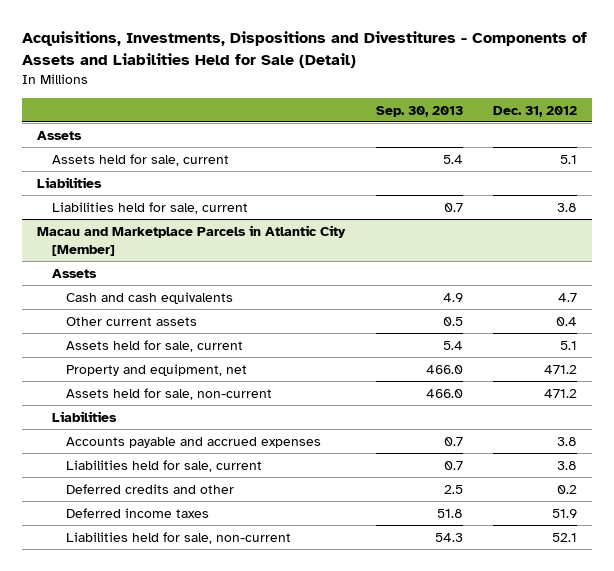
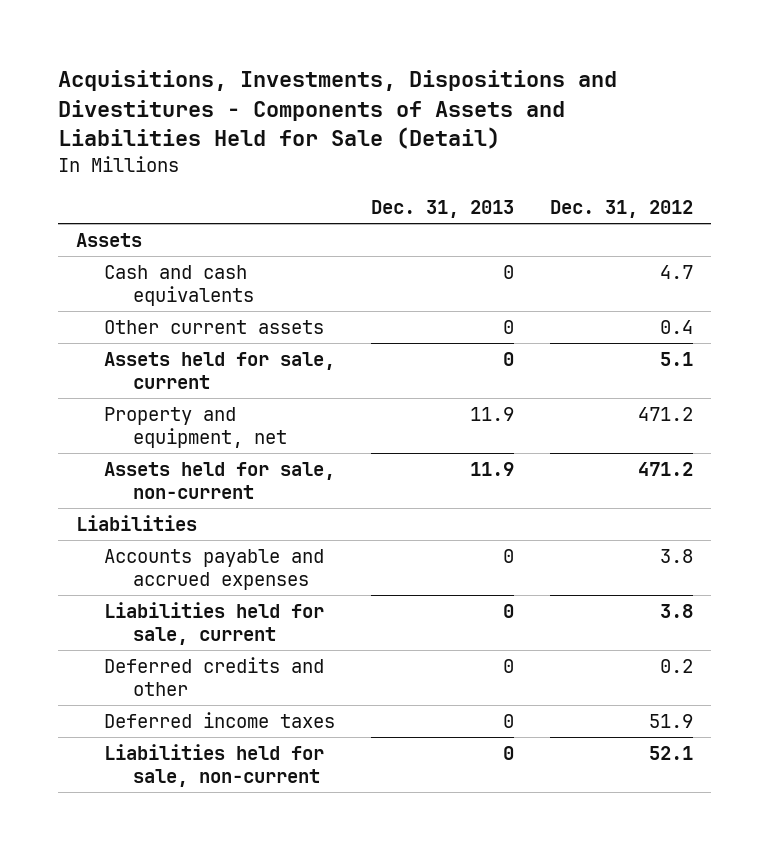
[375,105,463,117] Sep. 30, 2013 -> none
none -> [371,200,515,219] Dec. 31, 2013
[51,153,229,166] Assets held for sale, current -> none
[36,176,102,188] Liabilities -> none
[51,201,248,214] Liabilities held for sale, current -> none
[36,224,346,256] Macau and Marketplace Parcels in Atlantic City [Member] -> none
[51,268,97,278] Assets -> none

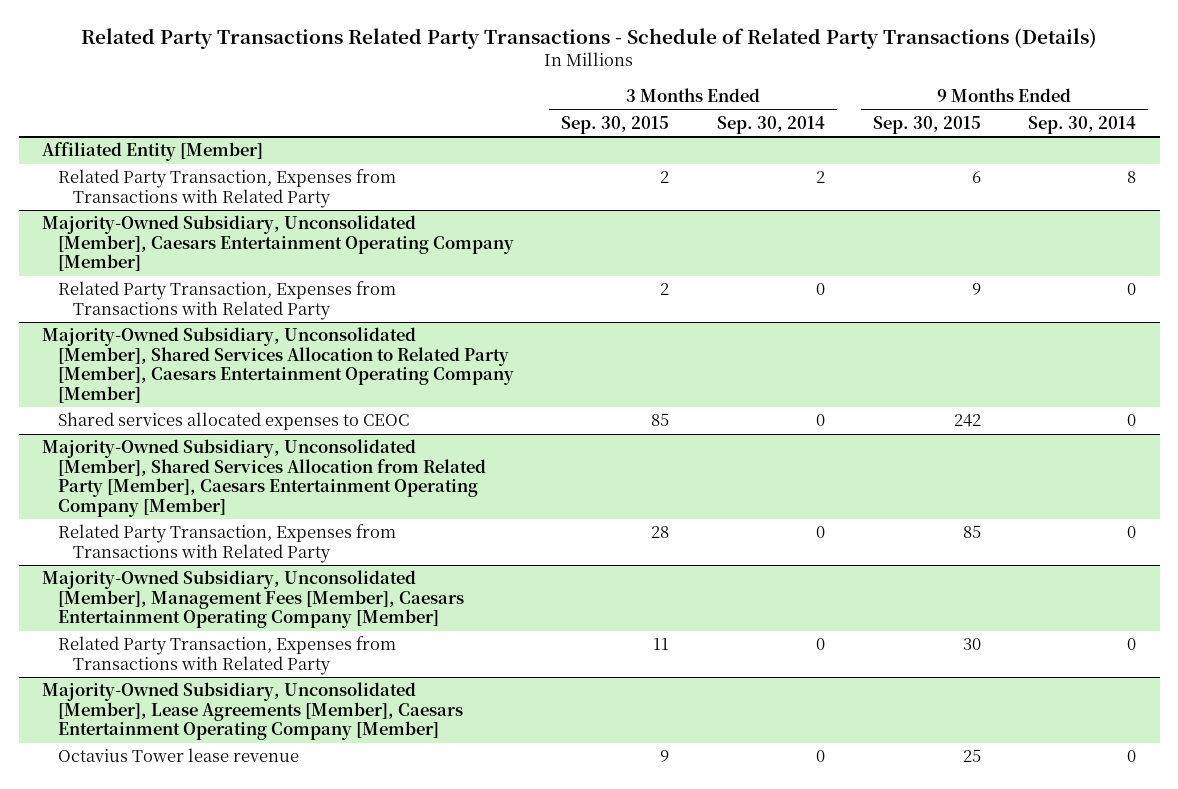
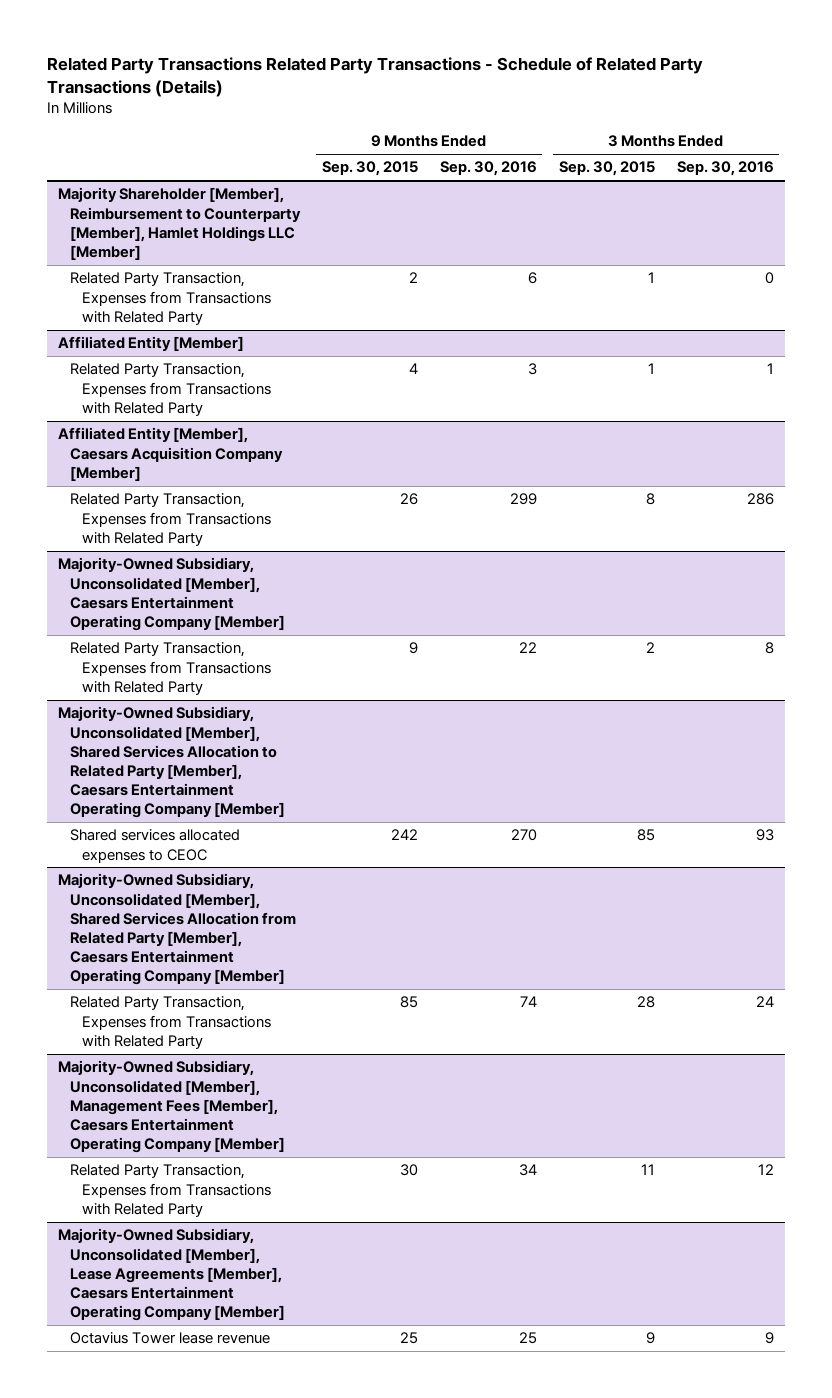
[716,115,825,134] Sep. 30, 2014 -> none
[1028,115,1137,134] Sep. 30, 2014 -> none
none -> [439,161,537,177] Sep. 30, 2016
none -> [676,161,774,177] Sep. 30, 2016
none -> [58,187,301,260] Majority Shareholder [Member], Reimbursement to Counterparty [Member], Hamlet Holdings LLC [Member]
none -> [69,272,271,325] Related Party Transaction, Expenses from Transactions with Related Party
[660,171,670,184] 2 -> [647,363,655,375] 1
[971,171,981,184] 6 -> [408,363,418,375] 4
none -> [58,427,283,481] Affiliated Entity [Member], Caesars Acquisition Company [Member]
none -> [69,493,271,546] Related Party Transaction, Expenses from Transactions with Related Party

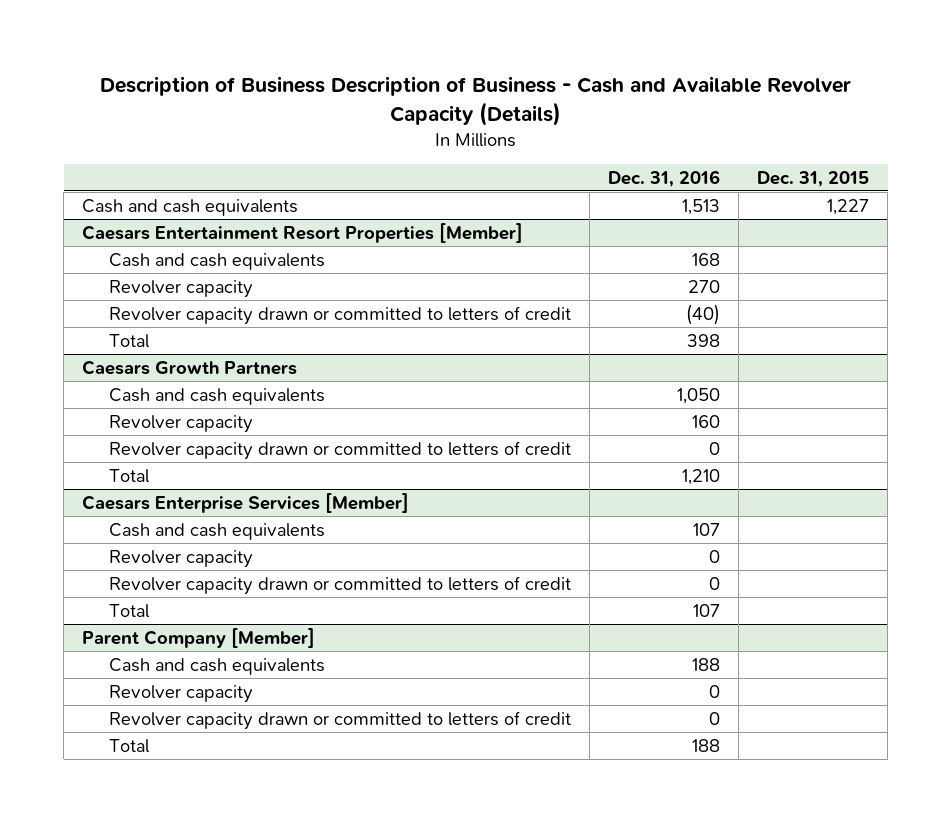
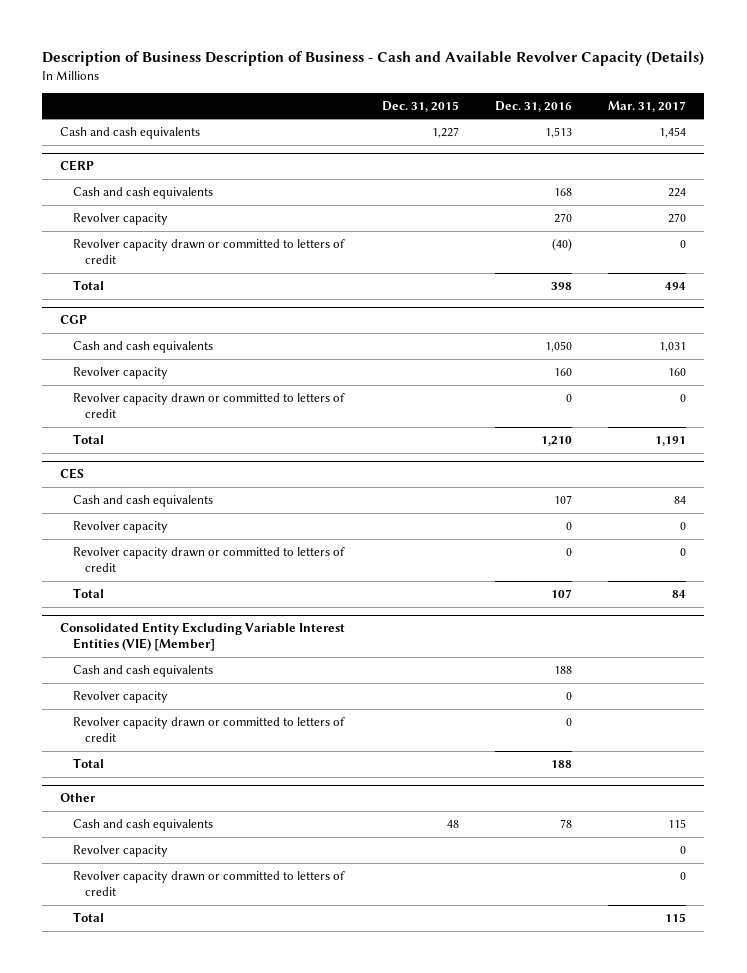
none -> [608,100,687,112] Mar. 31, 2017
[82,222,524,243] Caesars Entertainment Resort Properties [Member] -> [60,160,95,172] CERP
[82,359,298,375] Caesars Growth Partners -> [60,315,88,325] CGP
[82,492,410,513] Caesars Enterprise Services [Member] -> [60,468,85,480] CES
[82,627,316,648] Parent Company [Member] -> none
none -> [60,622,346,652] Consolidated Entity Excluding Variable Interest Entities (VIE) [Member]
none -> [60,793,97,803] Other
none -> [72,819,213,832] Cash and cash equivalents
none -> [72,845,168,858] Revolver capacity
none -> [72,871,345,897] Revolver capacity drawn or committed to letters of credit
none -> [72,912,104,923] Total

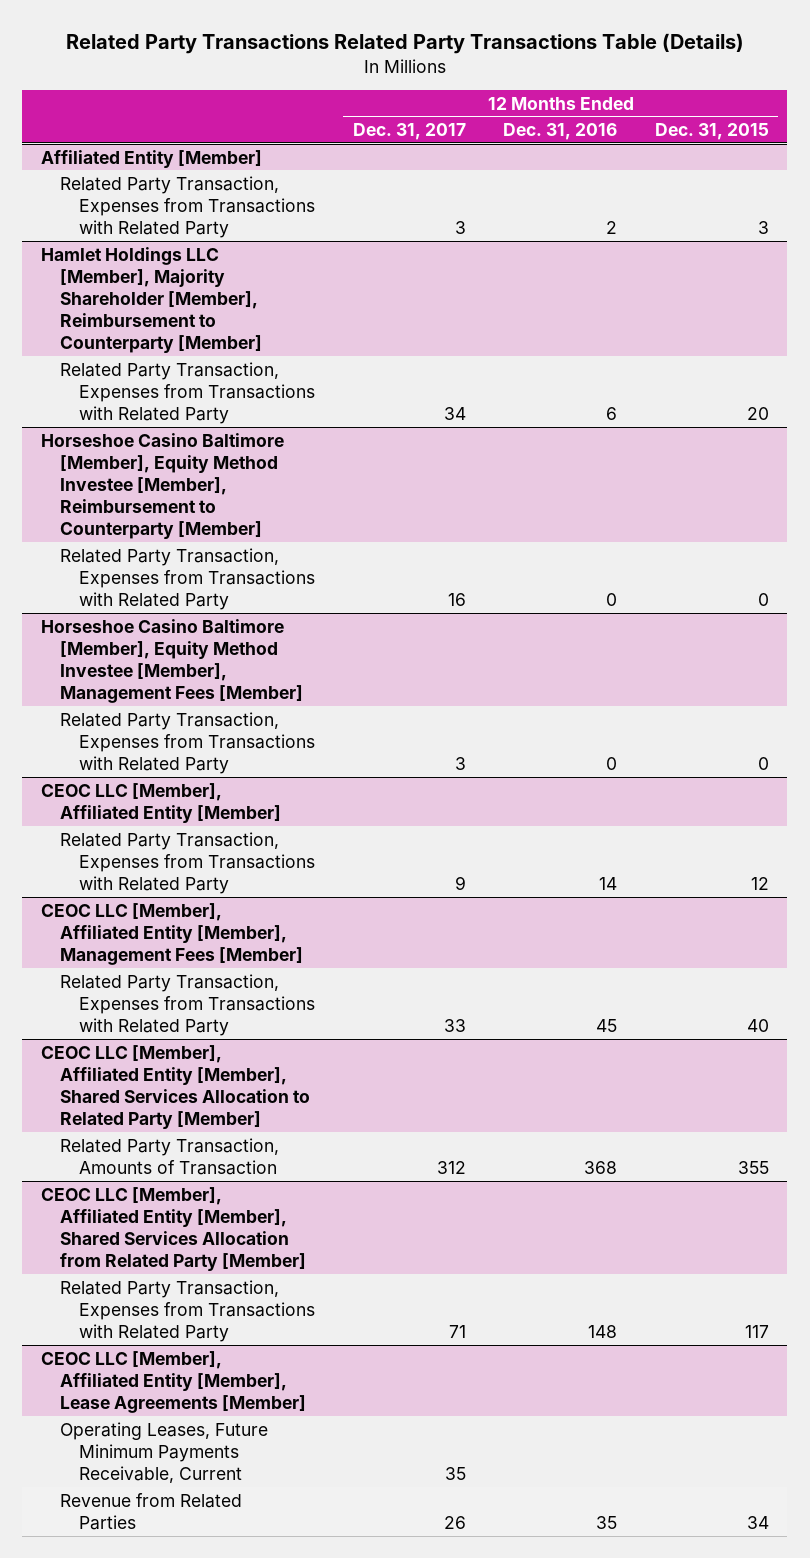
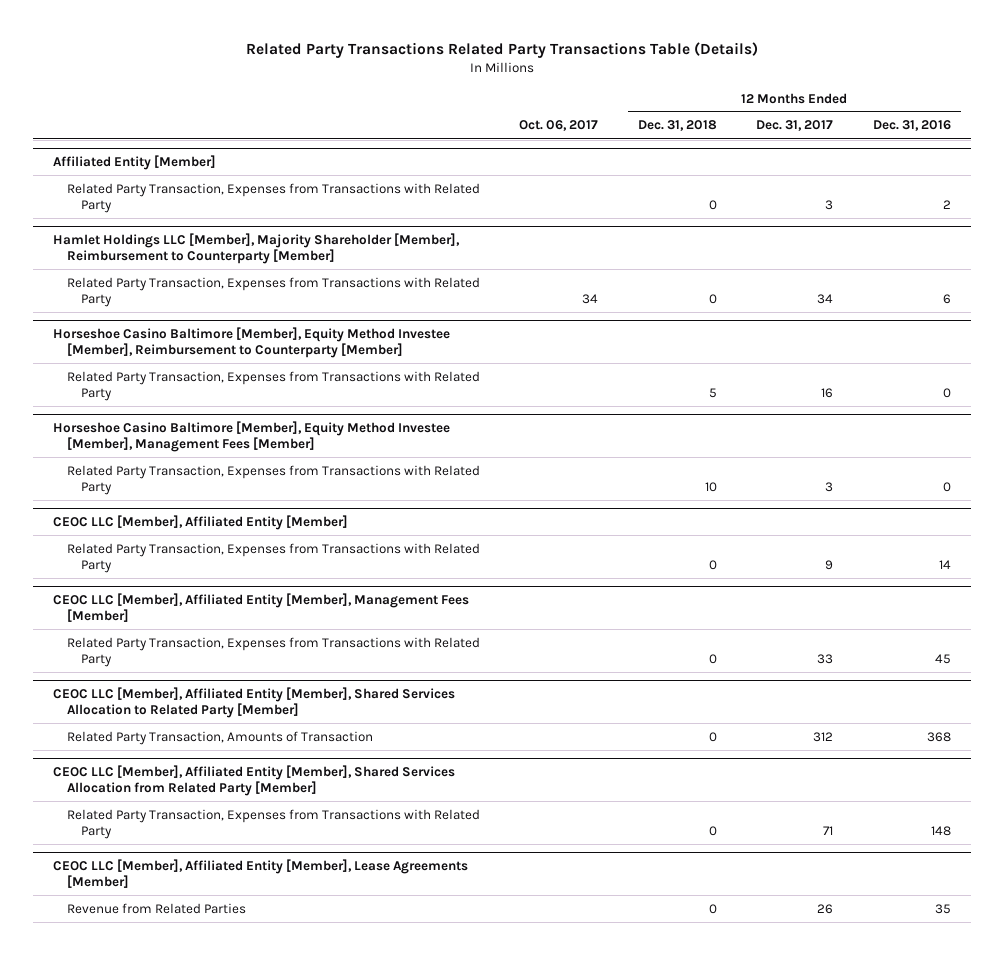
[654,122,769,140] Dec. 31, 2015 -> none
none -> [519,120,599,132] Oct. 06, 2017
none -> [637,120,717,132] Dec. 31, 2018
[60,1421,269,1483] Operating Leases, Future Minimum Payments Receivable, Current -> none

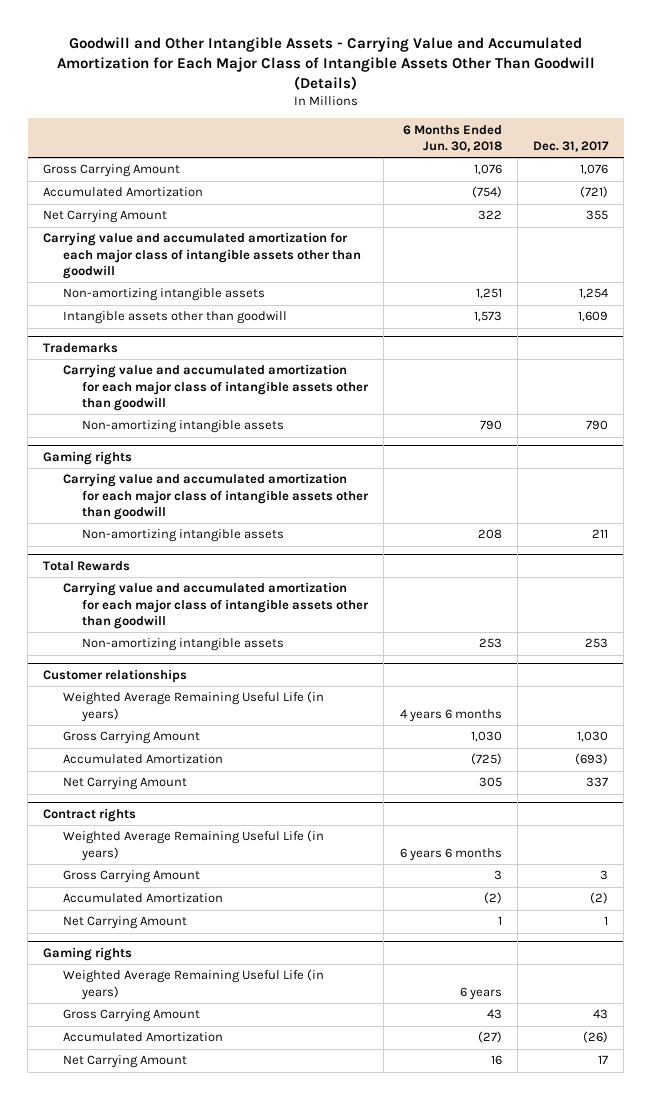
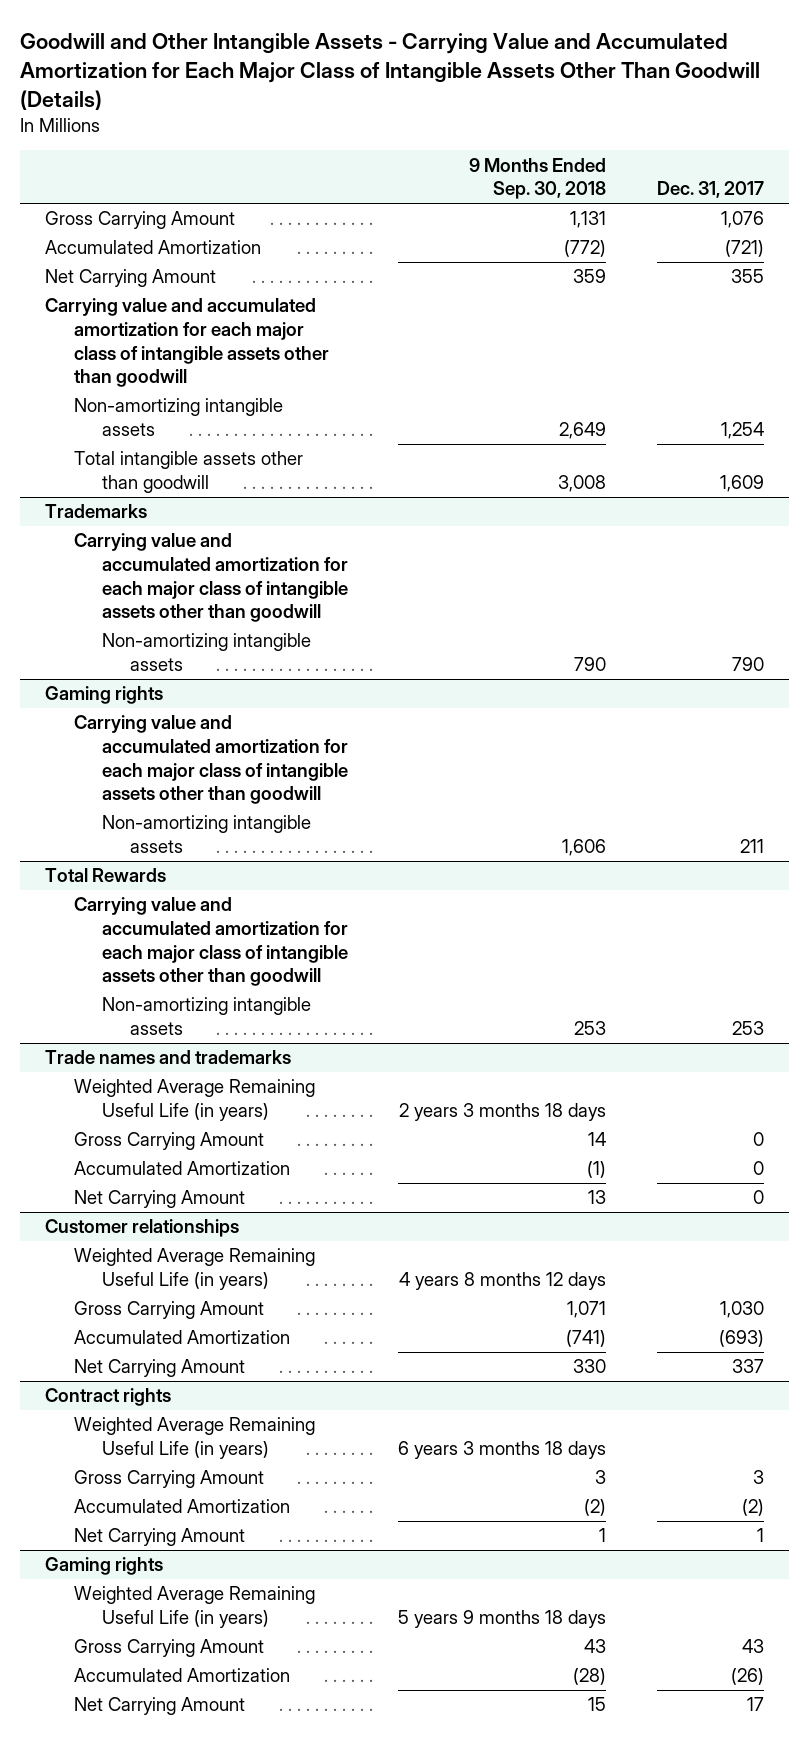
[402,124,502,152] 6 Months Ended Jun. 30, 2018 -> none
none -> [469,157,607,200] 9 Months Ended Sep. 30, 2018
[62,311,287,325] Intangible assets other than goodwill -> [73,451,303,494] Total intangible assets other than goodwill
none -> [45,1050,292,1065] Trade names and trademarks
none -> [73,1079,315,1122] Weighted Average Remaining Useful Life (in years)
none -> [73,1132,264,1151] Gross Carrying Amount
none -> [73,1161,290,1176] Accumulated Amortization
none -> [73,1190,245,1209] Net Carrying Amount

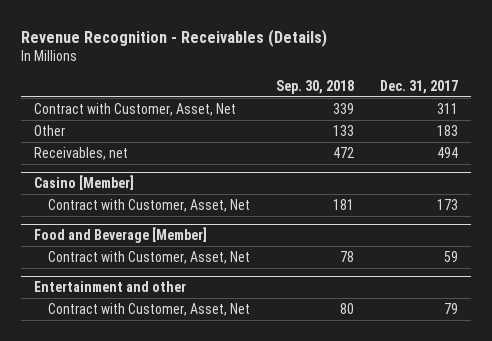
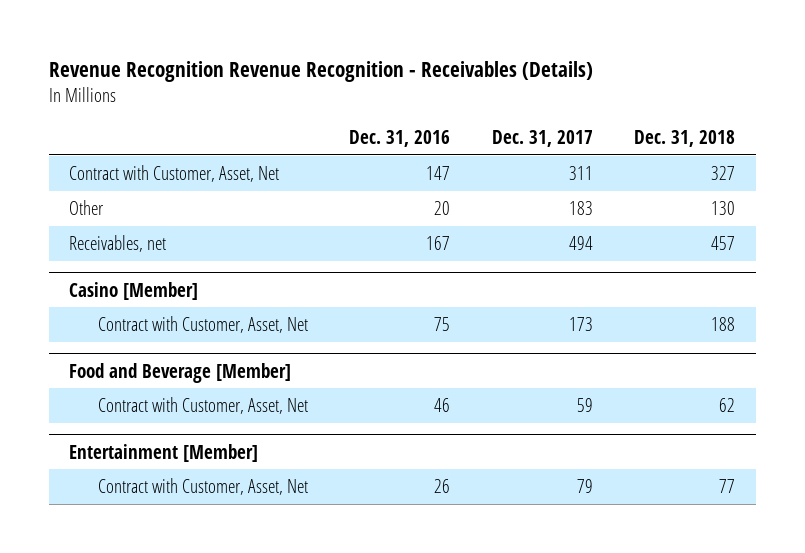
[21,28,328,47] Revenue Recognition - Receivables (Details) -> [48,61,593,83] Revenue Recognition Revenue Recognition - Receivables (Details)
[276,80,355,95] Sep. 30, 2018 -> none
none -> [349,130,451,148] Dec. 31, 2016
none -> [634,130,736,148] Dec. 31, 2018
[34,281,187,293] Entertainment and other -> [69,443,259,462] Entertainment [Member]

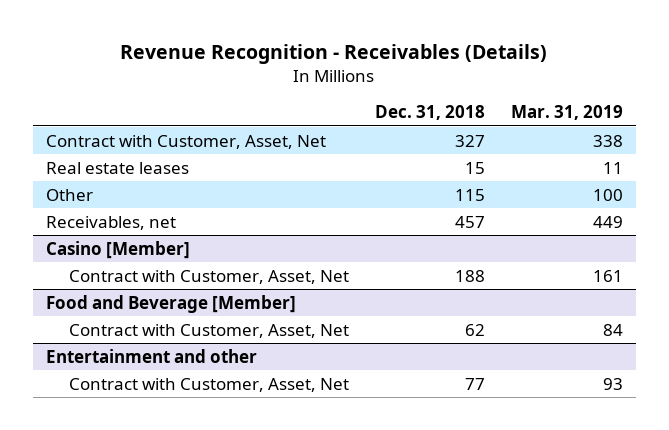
[48,61,593,83] Revenue Recognition Revenue Recognition - Receivables (Details) -> [120,43,548,64] Revenue Recognition - Receivables (Details)
[349,130,451,148] Dec. 31, 2016 -> none
[491,130,593,148] Dec. 31, 2017 -> none
none -> [511,105,624,121] Mar. 31, 2019
none -> [45,161,189,174] Real estate leases
[711,200,736,215] 130 -> [455,188,486,201] 115
[69,443,259,462] Entertainment [Member] -> [45,348,257,363] Entertainment and other

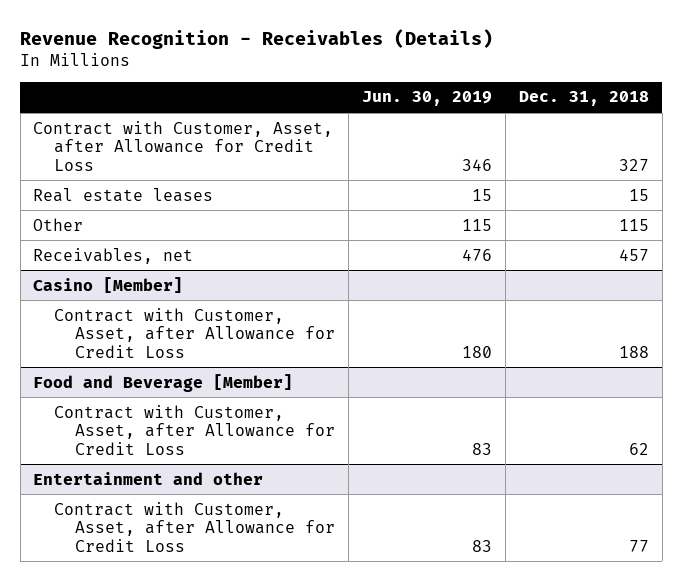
[511,105,624,121] Mar. 31, 2019 -> none
none -> [361,91,492,107] Jun. 30, 2019
[45,134,326,149] Contract with Customer, Asset, Net -> [33,120,334,171] Contract with Customer, Asset, after Allowance for Credit Loss
[68,269,349,284] Contract with Customer, Asset, Net -> [54,307,336,358] Contract with Customer, Asset, after Allowance for Credit Loss
[68,323,349,338] Contract with Customer, Asset, Net -> [54,404,336,455] Contract with Customer, Asset, after Allowance for Credit Loss
[68,377,349,392] Contract with Customer, Asset, Net -> [54,501,336,552] Contract with Customer, Asset, after Allowance for Credit Loss

